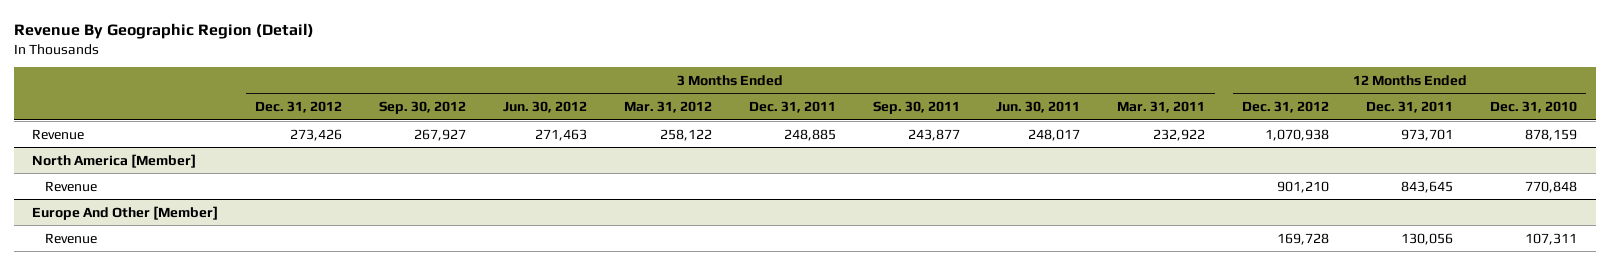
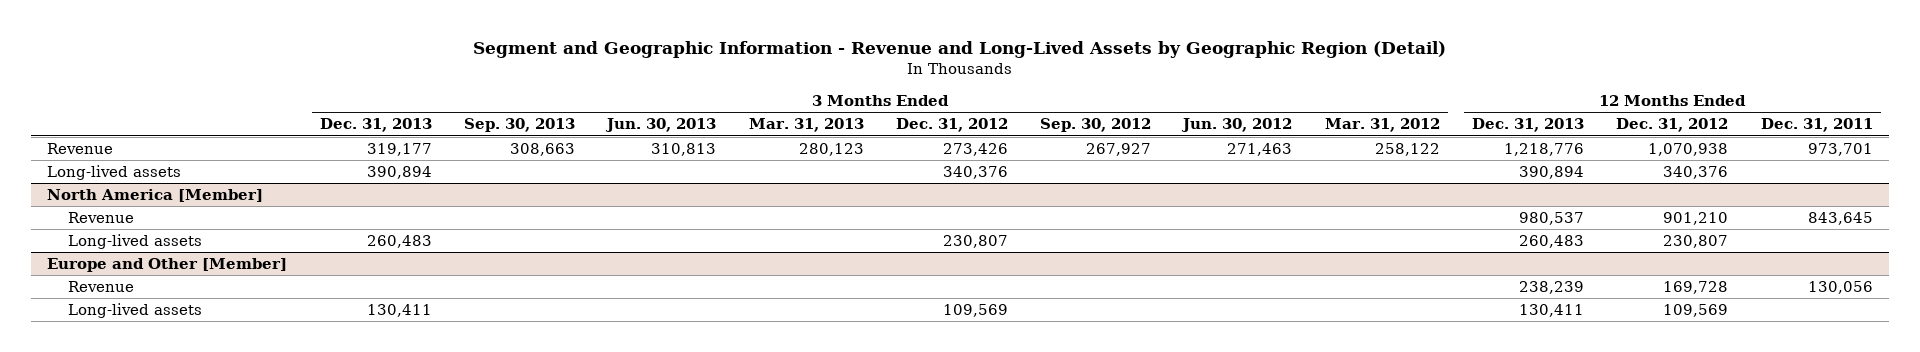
[13,22,314,39] Revenue By Geographic Region (Detail) -> [472,41,1446,59] Segment and Geographic Information - Revenue and Long-Lived Assets by Geographic Region (Detail)
[748,100,836,113] Dec. 31, 2011 -> none
[872,100,960,114] Sep. 30, 2011 -> none
[996,100,1081,113] Jun. 30, 2011 -> none
[1117,100,1206,113] Mar. 31, 2011 -> none
[1490,100,1578,113] Dec. 31, 2010 -> none
none -> [319,118,432,133] Dec. 31, 2013
none -> [463,118,575,133] Sep. 30, 2013
none -> [605,118,717,133] Jun. 30, 2013
none -> [748,118,864,133] Mar. 31, 2013
none -> [1472,118,1585,133] Dec. 31, 2013
none -> [47,165,182,181] Long-lived assets
none -> [67,234,202,250] Long-lived assets
[32,205,219,220] Europe And Other [Member] -> [47,258,288,273] Europe and Other [Member]
none -> [67,303,202,319] Long-lived assets

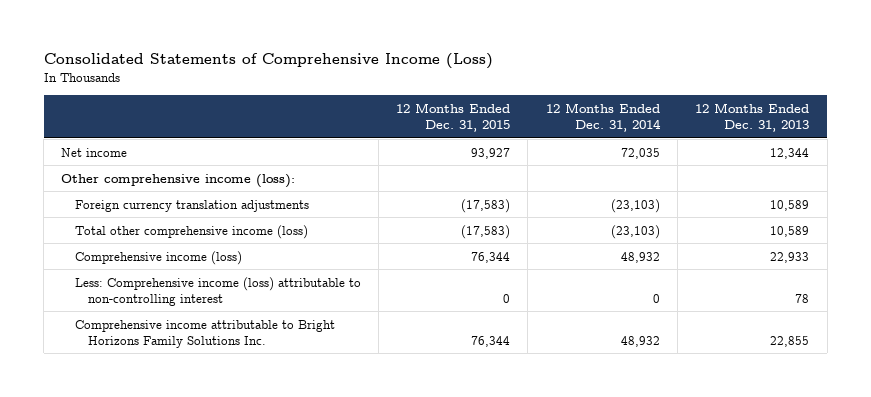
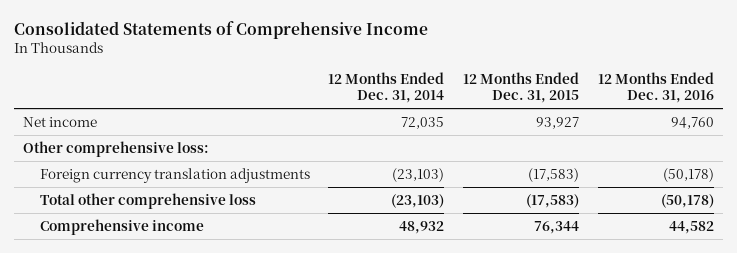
[43,53,493,70] Consolidated Statements of Comprehensive Income (Loss) -> [13,20,428,39] Consolidated Statements of Comprehensive Income
[695,102,810,132] 12 Months Ended Dec. 31, 2013 -> none
none -> [597,72,714,104] 12 Months Ended Dec. 31, 2016
[61,173,296,188] Other comprehensive income (loss): -> [22,141,209,158] Other comprehensive loss:
[74,276,361,306] Less: Comprehensive income (loss) attributable to non-controlling interest -> none
[74,319,335,348] Comprehensive income attributable to Bright Horizons Family Solutions Inc. -> none
[74,224,308,239] Total other comprehensive income (loss) -> [39,193,256,210] Total other comprehensive loss
[74,250,242,265] Comprehensive income (loss) -> [39,219,204,236] Comprehensive income

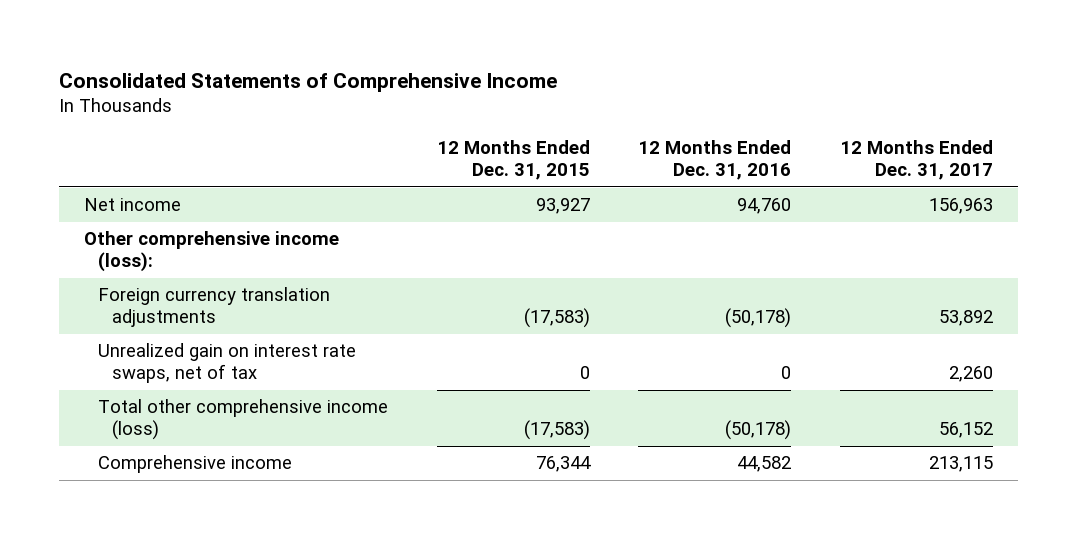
[328,72,445,104] 12 Months Ended Dec. 31, 2014 -> none
none -> [840,140,994,181] 12 Months Ended Dec. 31, 2017
[22,141,209,158] Other comprehensive loss: -> [83,231,339,273] Other comprehensive income (loss):
none -> [98,343,357,384] Unrealized gain on interest rate swaps, net of tax
[39,193,256,210] Total other comprehensive loss -> [98,399,389,441] Total other comprehensive income (loss)

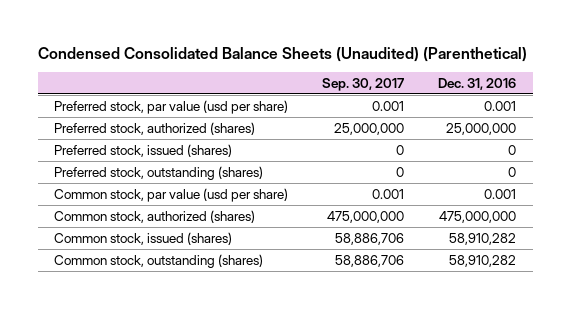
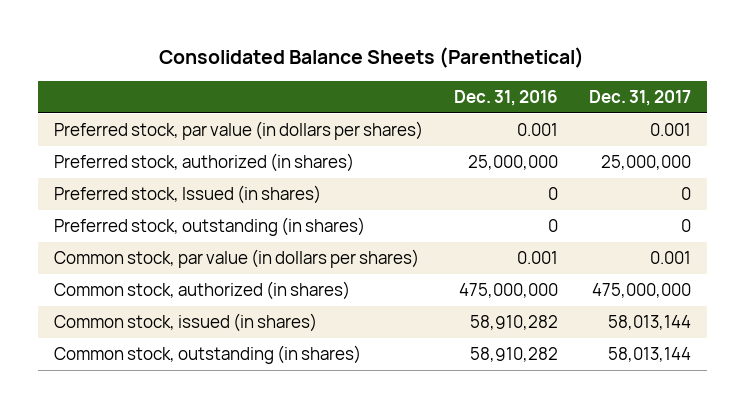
[37,46,527,62] Condensed Consolidated Balance Sheets (Unaudited) (Parenthetical) -> [159,47,585,69] Consolidated Balance Sheets (Parenthetical)
[322,77,405,91] Sep. 30, 2017 -> none
none -> [589,89,692,106] Dec. 31, 2017
[54,99,289,114] Preferred stock, par value (usd per share) -> [53,120,423,140] Preferred stock, par value (in dollars per shares)
[54,121,256,135] Preferred stock, authorized (shares) -> [53,152,354,172] Preferred stock, authorized (in shares)
[54,143,233,157] Preferred stock, issued (shares) -> [53,184,321,204] Preferred stock, Issued (in shares)
[54,165,264,180] Preferred stock, outstanding (shares) -> [53,216,365,236] Preferred stock, outstanding (in shares)
[54,187,289,202] Common stock, par value (usd per share) -> [53,248,419,268] Common stock, par value (in dollars per shares)
[54,209,256,223] Common stock, authorized (shares) -> [53,280,350,300] Common stock, authorized (in shares)
[54,231,233,245] Common stock, issued (shares) -> [53,312,317,332] Common stock, issued (in shares)
[54,253,264,268] Common stock, outstanding (shares) -> [53,344,361,364] Common stock, outstanding (in shares)

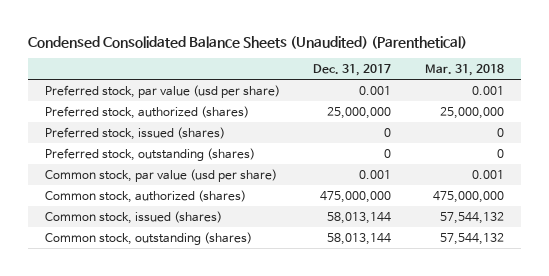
[159,47,585,69] Consolidated Balance Sheets (Parenthetical) -> [27,35,467,49] Condensed Consolidated Balance Sheets (Unaudited) (Parenthetical)
[453,89,558,106] Dec. 31, 2016 -> none
none -> [425,64,505,77] Mar. 31, 2018
[53,120,423,140] Preferred stock, par value (in dollars per shares) -> [44,84,280,98] Preferred stock, par value (usd per share)
[53,152,354,172] Preferred stock, authorized (in shares) -> [44,105,249,119] Preferred stock, authorized (shares)
[53,184,321,204] Preferred stock, Issued (in shares) -> [44,126,225,140] Preferred stock, issued (shares)
[53,216,365,236] Preferred stock, outstanding (in shares) -> [44,147,255,161] Preferred stock, outstanding (shares)
[53,248,419,268] Common stock, par value (in dollars per shares) -> [44,168,277,182] Common stock, par value (usd per share)
[53,280,350,300] Common stock, authorized (in shares) -> [44,189,246,203] Common stock, authorized (shares)
[53,312,317,332] Common stock, issued (in shares) -> [44,210,222,224] Common stock, issued (shares)
[53,344,361,364] Common stock, outstanding (in shares) -> [44,231,252,245] Common stock, outstanding (shares)

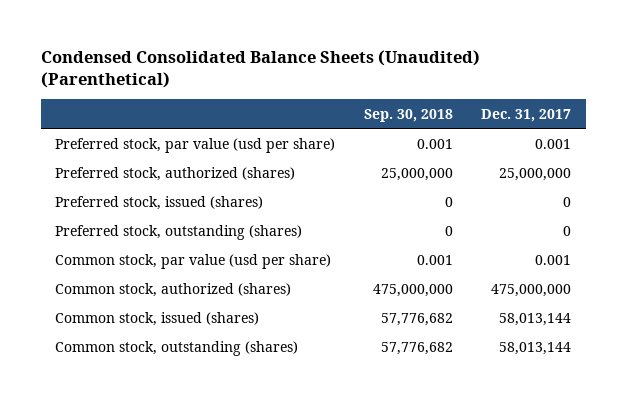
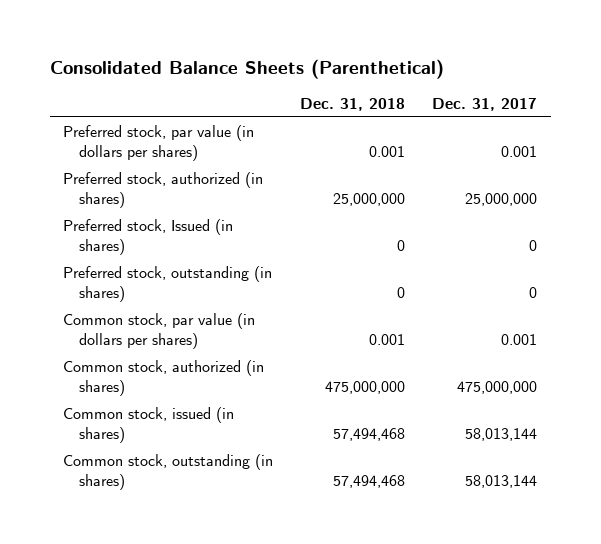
[40,49,480,88] Condensed Consolidated Balance Sheets (Unaudited) (Parenthetical) -> [49,59,444,80] Consolidated Balance Sheets (Parenthetical)
[363,108,453,122] Sep. 30, 2018 -> none
none -> [300,98,406,112] Dec. 31, 2018
[55,137,336,153] Preferred stock, par value (usd per share) -> [63,124,255,162] Preferred stock, par value (in dollars per shares)
[55,166,296,181] Preferred stock, authorized (shares) -> [63,171,264,209] Preferred stock, authorized (in shares)
[55,195,264,210] Preferred stock, issued (shares) -> [63,218,234,256] Preferred stock, Issued (in shares)
[55,224,303,240] Preferred stock, outstanding (shares) -> [63,265,273,303] Preferred stock, outstanding (in shares)
[55,253,332,269] Common stock, par value (usd per share) -> [63,312,256,350] Common stock, par value (in dollars per shares)
[55,282,292,297] Common stock, authorized (shares) -> [63,359,265,397] Common stock, authorized (in shares)
[55,311,260,326] Common stock, issued (shares) -> [63,406,235,444] Common stock, issued (in shares)
[55,340,299,356] Common stock, outstanding (shares) -> [63,453,274,491] Common stock, outstanding (in shares)

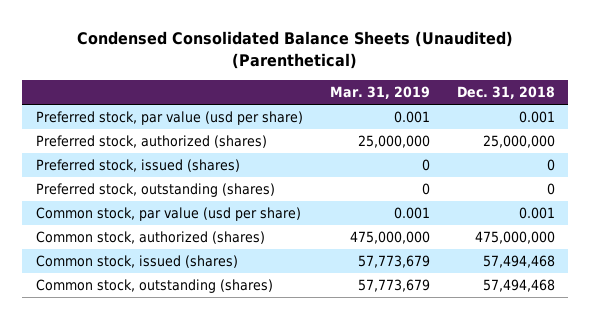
[49,59,444,80] Consolidated Balance Sheets (Parenthetical) -> [77,31,514,69] Condensed Consolidated Balance Sheets (Unaudited) (Parenthetical)
[432,98,538,112] Dec. 31, 2017 -> none
none -> [329,86,430,100] Mar. 31, 2019
[63,124,255,162] Preferred stock, par value (in dollars per shares) -> [35,111,303,126] Preferred stock, par value (usd per share)
[63,171,264,209] Preferred stock, authorized (in shares) -> [35,135,267,149] Preferred stock, authorized (shares)
[63,218,234,256] Preferred stock, Issued (in shares) -> [35,159,240,173] Preferred stock, issued (shares)
[63,265,273,303] Preferred stock, outstanding (in shares) -> [35,183,275,198] Preferred stock, outstanding (shares)
[63,312,256,350] Common stock, par value (in dollars per shares) -> [35,207,301,222] Common stock, par value (usd per share)
[63,359,265,397] Common stock, authorized (in shares) -> [35,231,265,245] Common stock, authorized (shares)
[63,406,235,444] Common stock, issued (in shares) -> [35,255,238,269] Common stock, issued (shares)
[63,453,274,491] Common stock, outstanding (in shares) -> [35,279,273,294] Common stock, outstanding (shares)

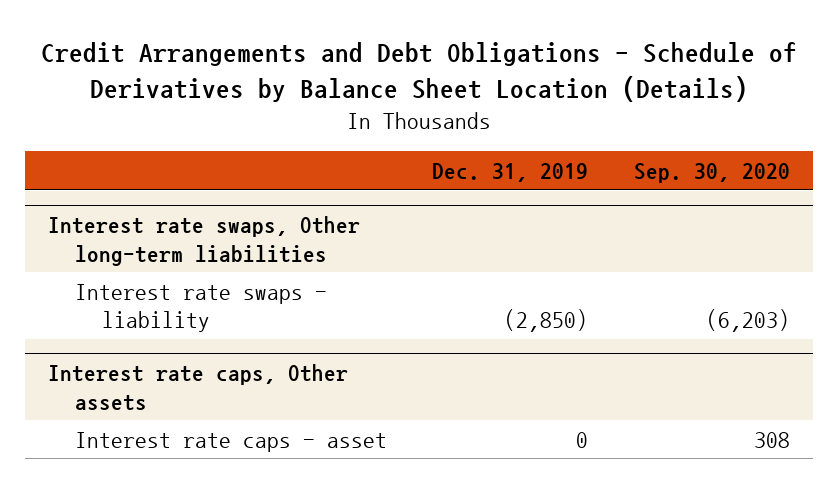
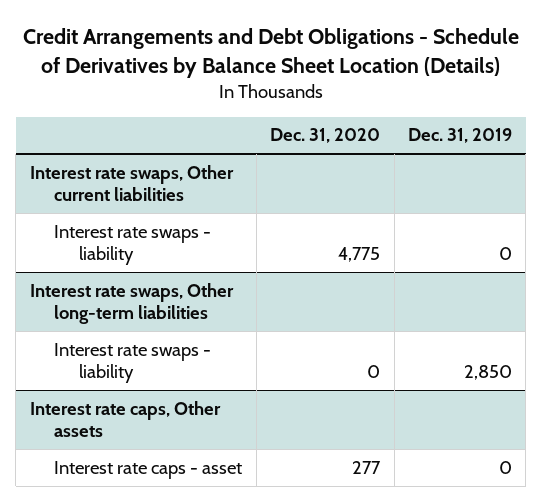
[633,163,790,184] Sep. 30, 2020 -> none
none -> [270,128,381,144] Dec. 31, 2020
none -> [29,164,234,202] Interest rate swaps, Other current liabilities
none -> [54,224,212,266] Interest rate swaps - liability
[504,309,589,333] (2,850) -> [464,365,513,381] 2,850

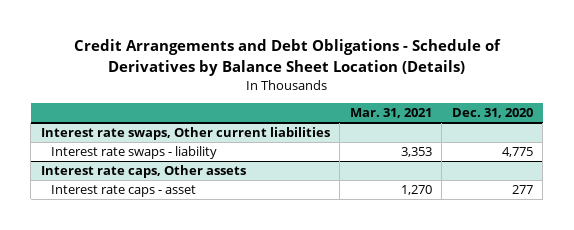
[408,128,513,144] Dec. 31, 2019 -> none
none -> [349,108,432,119] Mar. 31, 2021
[29,282,234,325] Interest rate swaps, Other long-term liabilities -> none
[54,342,212,384] Interest rate swaps - liability -> none

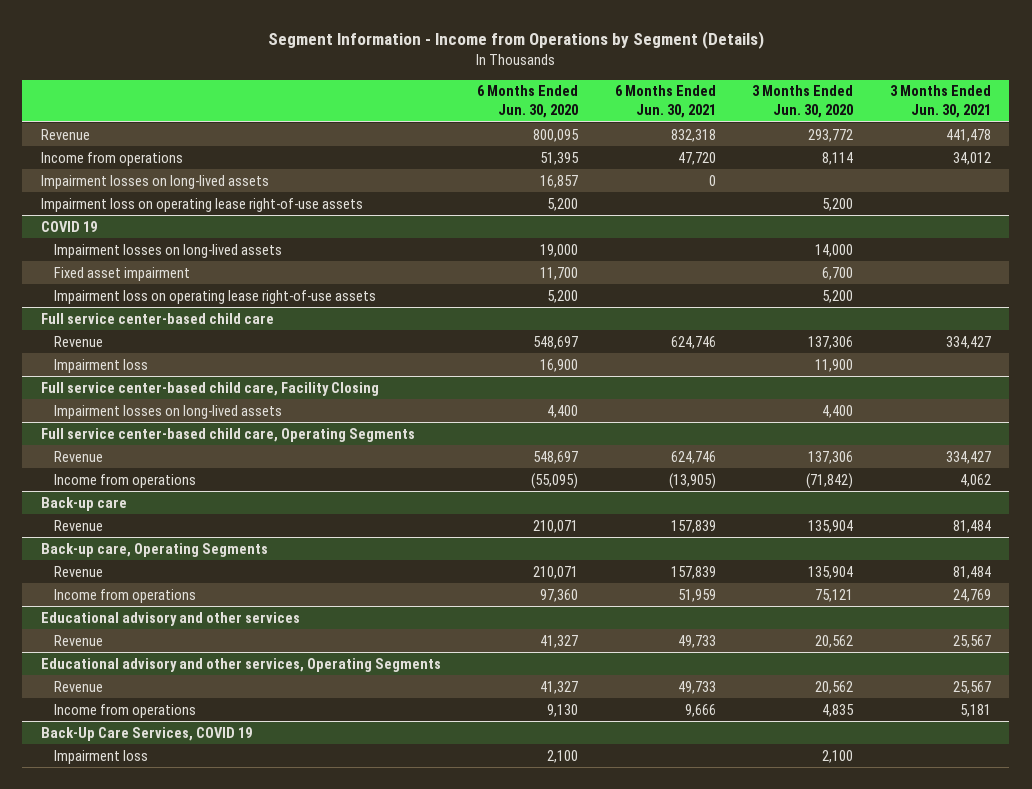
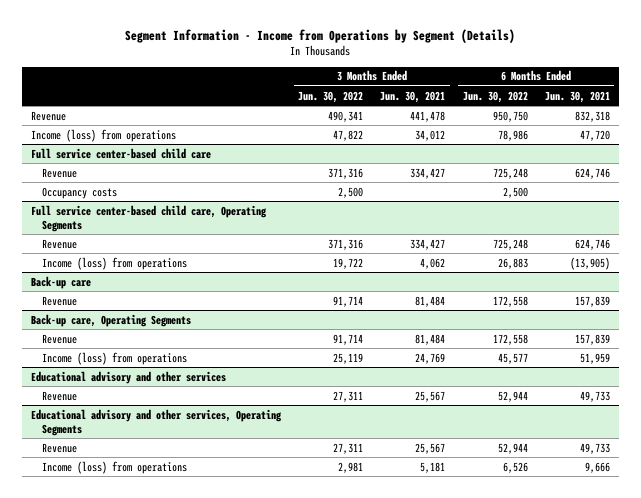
[477,85,579,119] 6 Months Ended Jun. 30, 2020 -> none
[752,85,854,119] 3 Months Ended Jun. 30, 2020 -> none
none -> [297,90,363,103] Jun. 30, 2022
none -> [462,90,528,103] Jun. 30, 2022
[40,174,269,189] Impairment losses on long-lived assets -> none
[40,197,363,212] Impairment loss on operating lease right-of-use assets -> none
[40,220,97,232] COVID 19 -> none
[53,243,282,258] Impairment losses on long-lived assets -> none
[53,266,190,281] Fixed asset impairment -> none
[53,289,376,304] Impairment loss on operating lease right-of-use assets -> none
[40,151,183,166] Income from operations -> [30,128,176,142] Income (loss) from operations
[53,358,148,373] Impairment loss -> none
[40,381,379,396] Full service center-based child care, Facility Closing -> none
[53,404,282,419] Impairment losses on long-lived assets -> none
none -> [42,186,118,199] Occupancy costs
[53,473,196,488] Income from operations -> [42,256,188,270] Income (loss) from operations
[53,588,196,603] Income from operations -> [42,351,188,365] Income (loss) from operations
[40,726,252,741] Back-Up Care Services, COVID 19 -> none
[53,749,148,764] Impairment loss -> none
[53,703,196,718] Income from operations -> [42,460,188,474] Income (loss) from operations

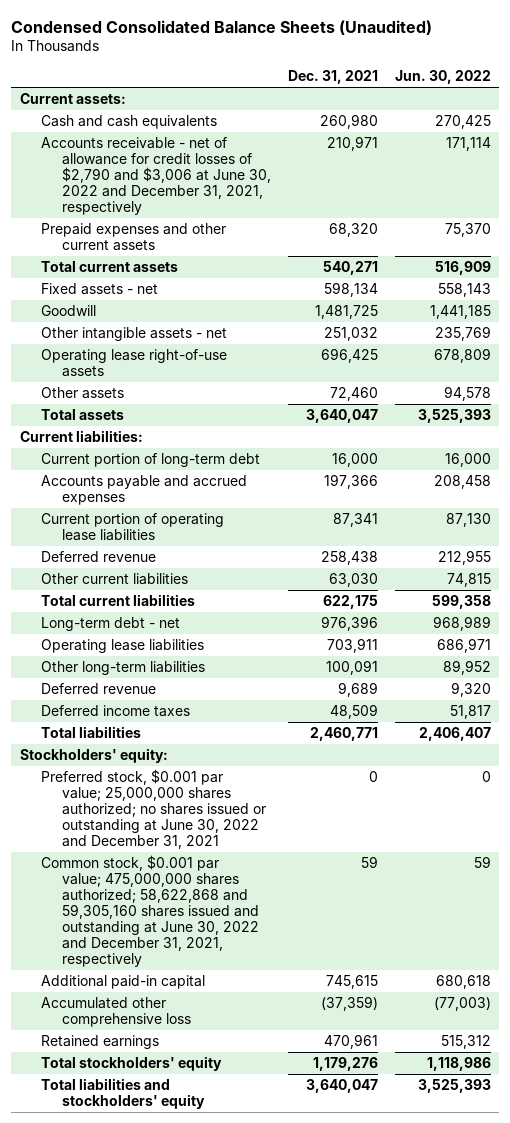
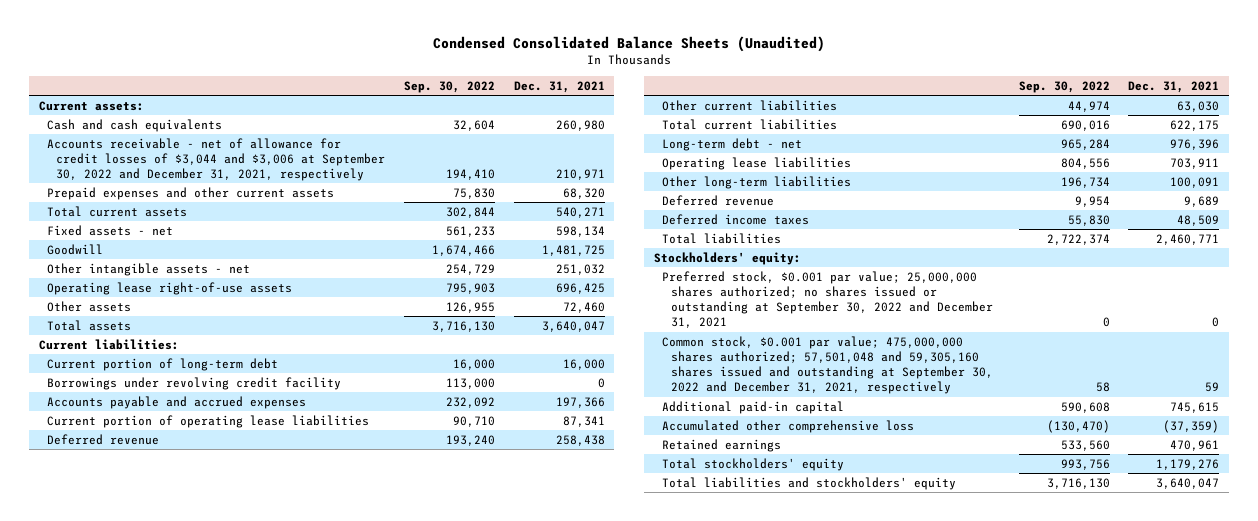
[394,70,491,85] Jun. 30, 2022 -> none
none -> [403,81,495,94] Sep. 30, 2022
[40,137,271,216] Accounts receivable - net of allowance for credit losses of $2,790 and $3,006 at June 30, 2022 and December 31, 2021, respectively -> [47,137,385,182] Accounts receivable - net of allowance for credit losses of $3,044 and $3,006 at September 30, 2022 and December 31, 2021, respectively
none -> [47,376,342,390] Borrowings under revolving credit facility
[40,769,266,850] Preferred stock, $0.001 par value; 25,000,000 shares authorized; no shares issued or outstanding at June 30, 2022 and December 31, 2021 -> [662,270,993,329] Preferred stock, $0.001 par value; 25,000,000 shares authorized; no shares issued or outstanding at September 30, 2022 and December 31, 2021
[40,855,259,968] Common stock, $0.001 par value; 475,000,000 shares authorized; 58,622,868 and 59,305,160 shares issued and outstanding at June 30, 2022 and December 31, 2021, respectively -> [662,335,993,395] Common stock, $0.001 par value; 475,000,000 shares authorized; 57,501,048 and 59,305,160 shares issued and outstanding at September 30, 2022 and December 31, 2021, respectively

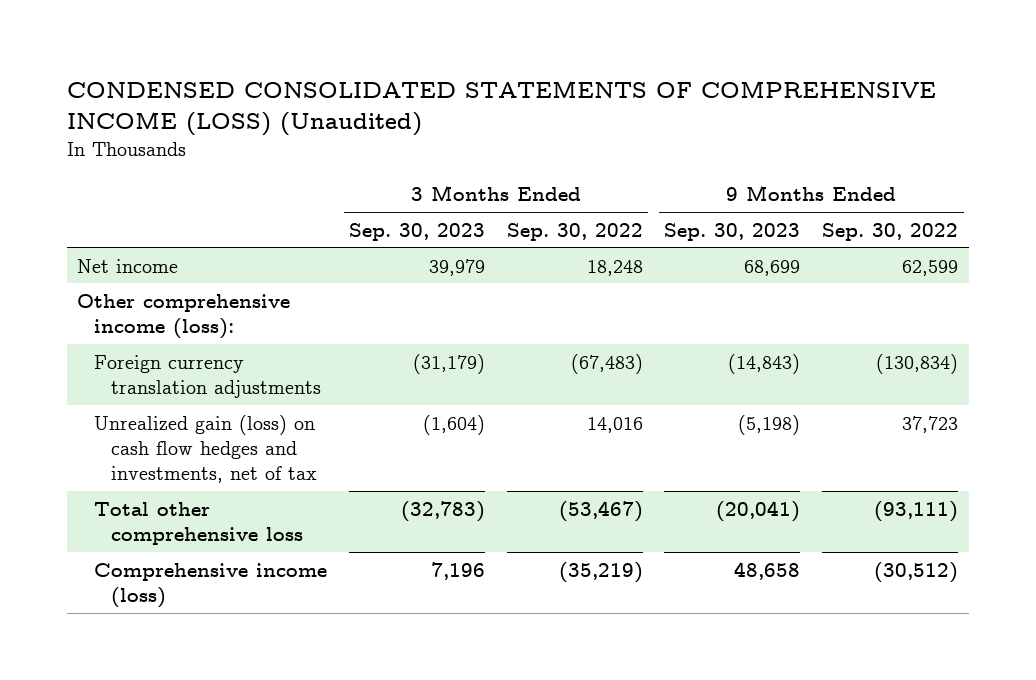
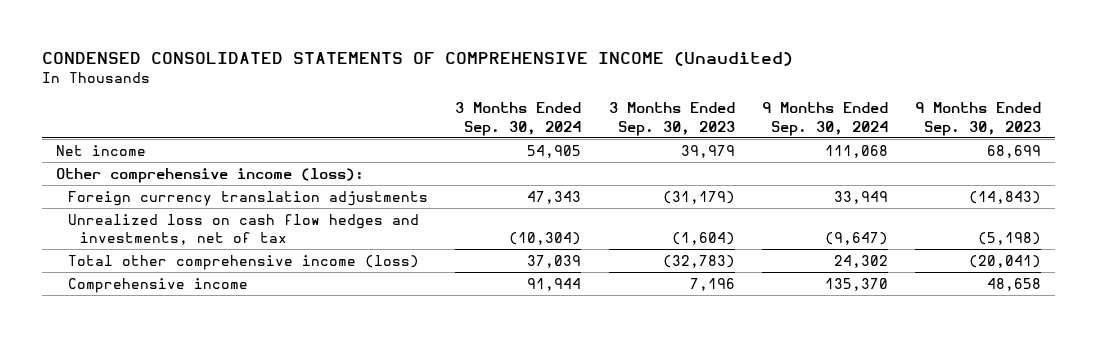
[66,80,936,137] CONDENSED CONSOLIDATED STATEMENTS OF COMPREHENSIVE INCOME (LOSS) (Unaudited) -> [42,51,794,66] CONDENSED CONSOLIDATED STATEMENTS OF COMPREHENSIVE INCOME (Unaudited)
[506,222,643,241] Sep. 30, 2022 -> none
[822,222,959,241] Sep. 30, 2022 -> none
none -> [455,102,582,136] 3 Months Ended Sep. 30, 2024
none -> [761,102,888,136] 9 Months Ended Sep. 30, 2024
[94,414,318,484] Unrealized gain (loss) on cash flow hedges and investments, net of tax -> [67,213,419,246] Unrealized loss on cash flow hedges and investments, net of tax
[94,501,304,545] Total other comprehensive loss -> [67,254,419,270] Total other comprehensive income (loss)
[94,562,328,608] Comprehensive income (loss) -> [67,277,248,293] Comprehensive income

